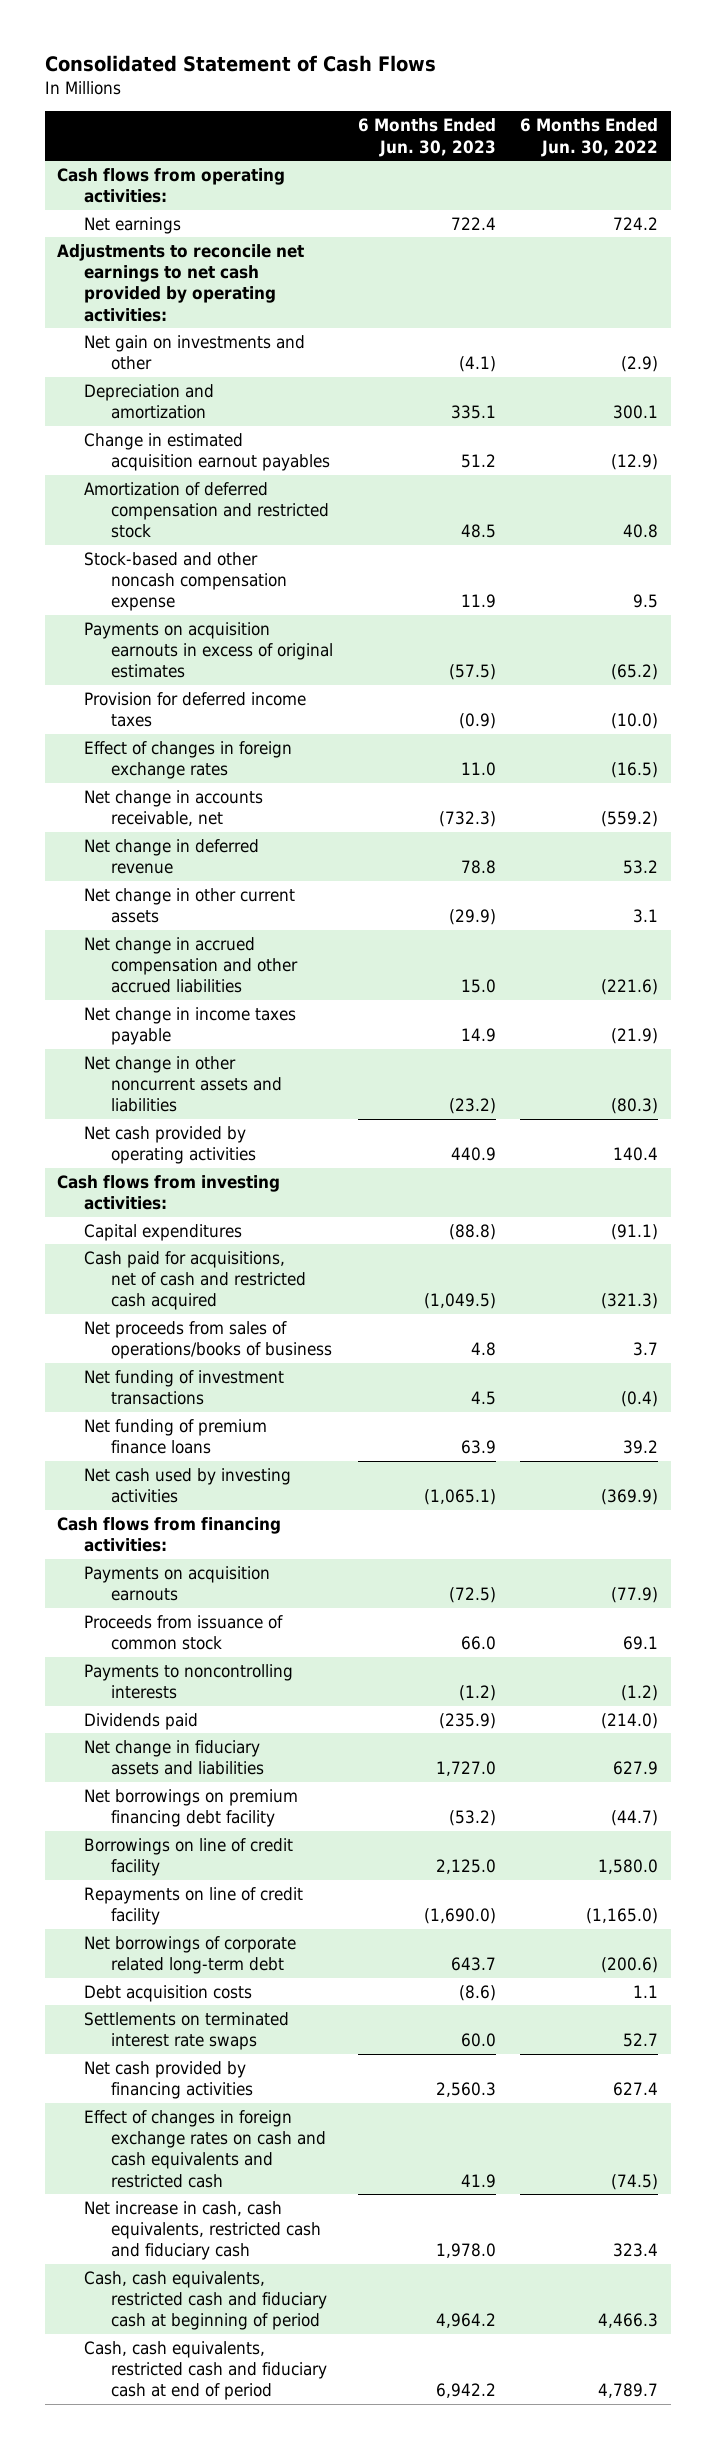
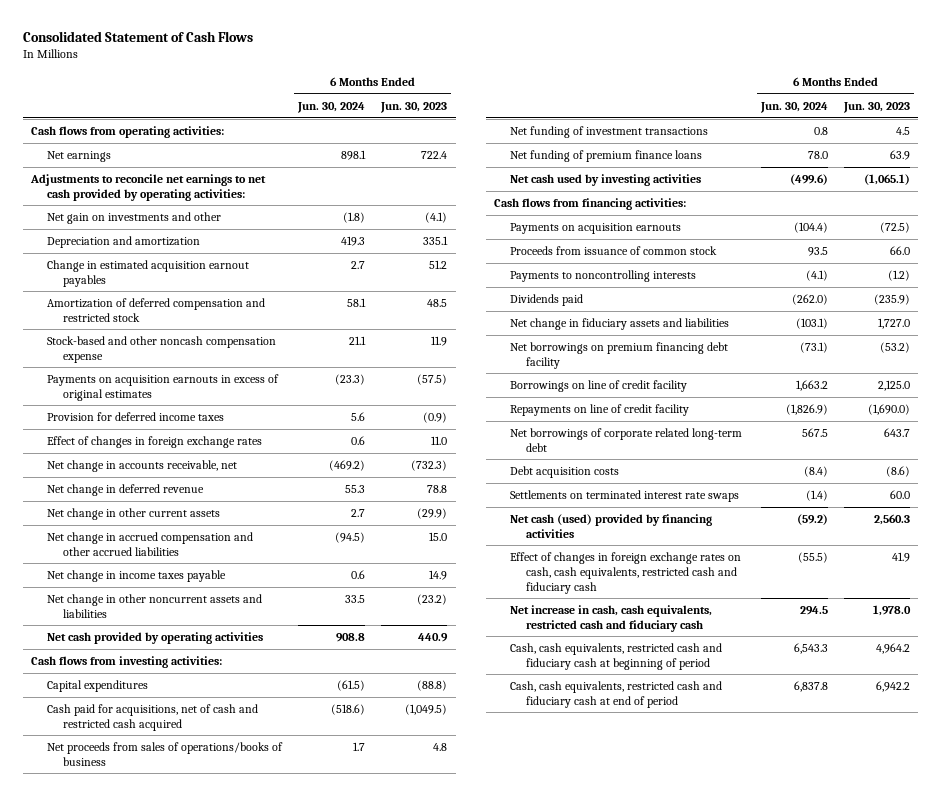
[520,118,659,157] 6 Months Ended Jun. 30, 2022 -> none
none -> [297,101,366,113] Jun. 30, 2024
[84,2060,253,2100] Net cash provided by financing activities -> [509,513,712,538] Net cash (used) provided by financing activities
[84,2109,326,2188] Effect of changes in foreign exchange rates on cash and cash equivalents and restricted cash -> [509,551,741,594] Effect of changes in foreign exchange rates on cash, cash equivalents, restricted cash and fiduciary cash

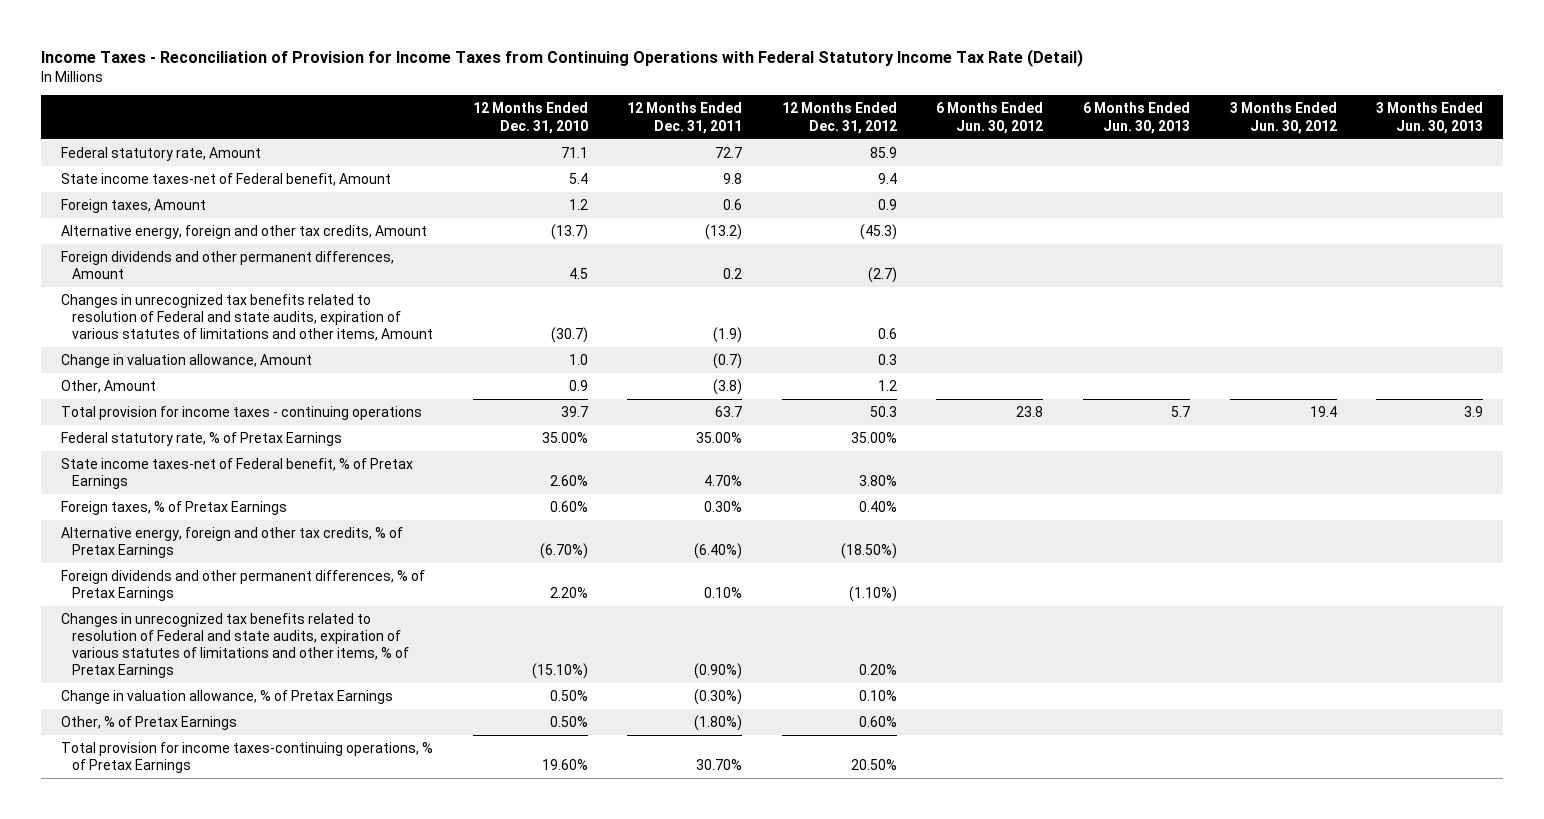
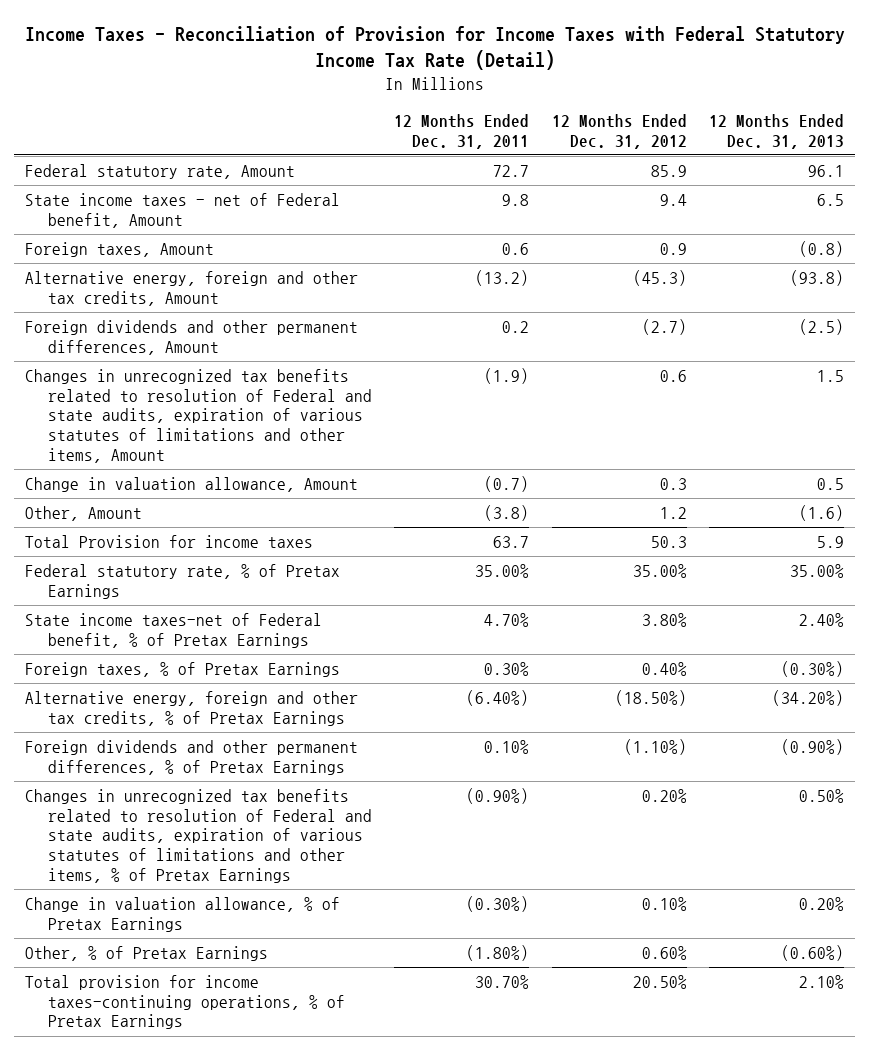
[41,48,1084,67] Income Taxes - Reconciliation of Provision for Income Taxes from Continuing Operations with Federal Statutory Income Tax Rate (Detail) -> [24,26,845,71] Income Taxes - Reconciliation of Provision for Income Taxes with Federal Statutory Income Tax Rate (Detail)
[472,102,588,134] 12 Months Ended Dec. 31, 2010 -> none
[936,102,1044,134] 6 Months Ended Jun. 30, 2012 -> none
[1082,102,1190,134] 6 Months Ended Jun. 30, 2013 -> none
[1229,102,1337,134] 3 Months Ended Jun. 30, 2012 -> none
[1376,102,1484,134] 3 Months Ended Jun. 30, 2013 -> none
none -> [708,113,844,149] 12 Months Ended Dec. 31, 2013
[60,172,391,186] State income taxes-net of Federal benefit, Amount -> [25,192,341,228] State income taxes - net of Federal benefit, Amount
[60,405,422,420] Total provision for income taxes - continuing operations -> [25,534,314,548] Total Provision for income taxes

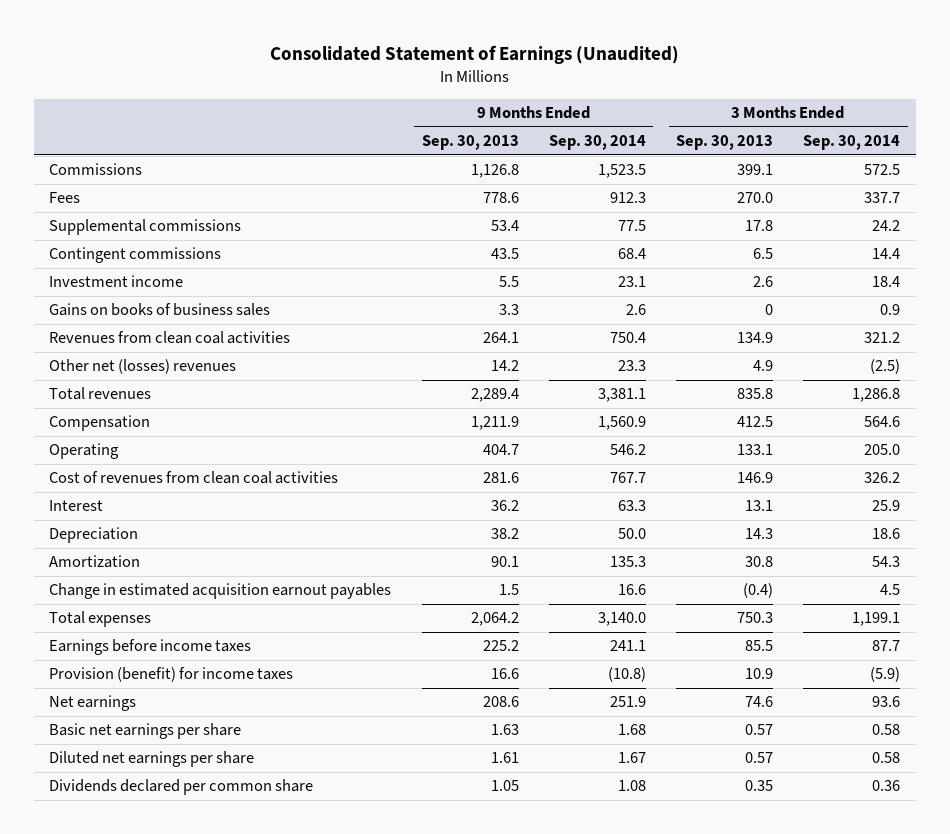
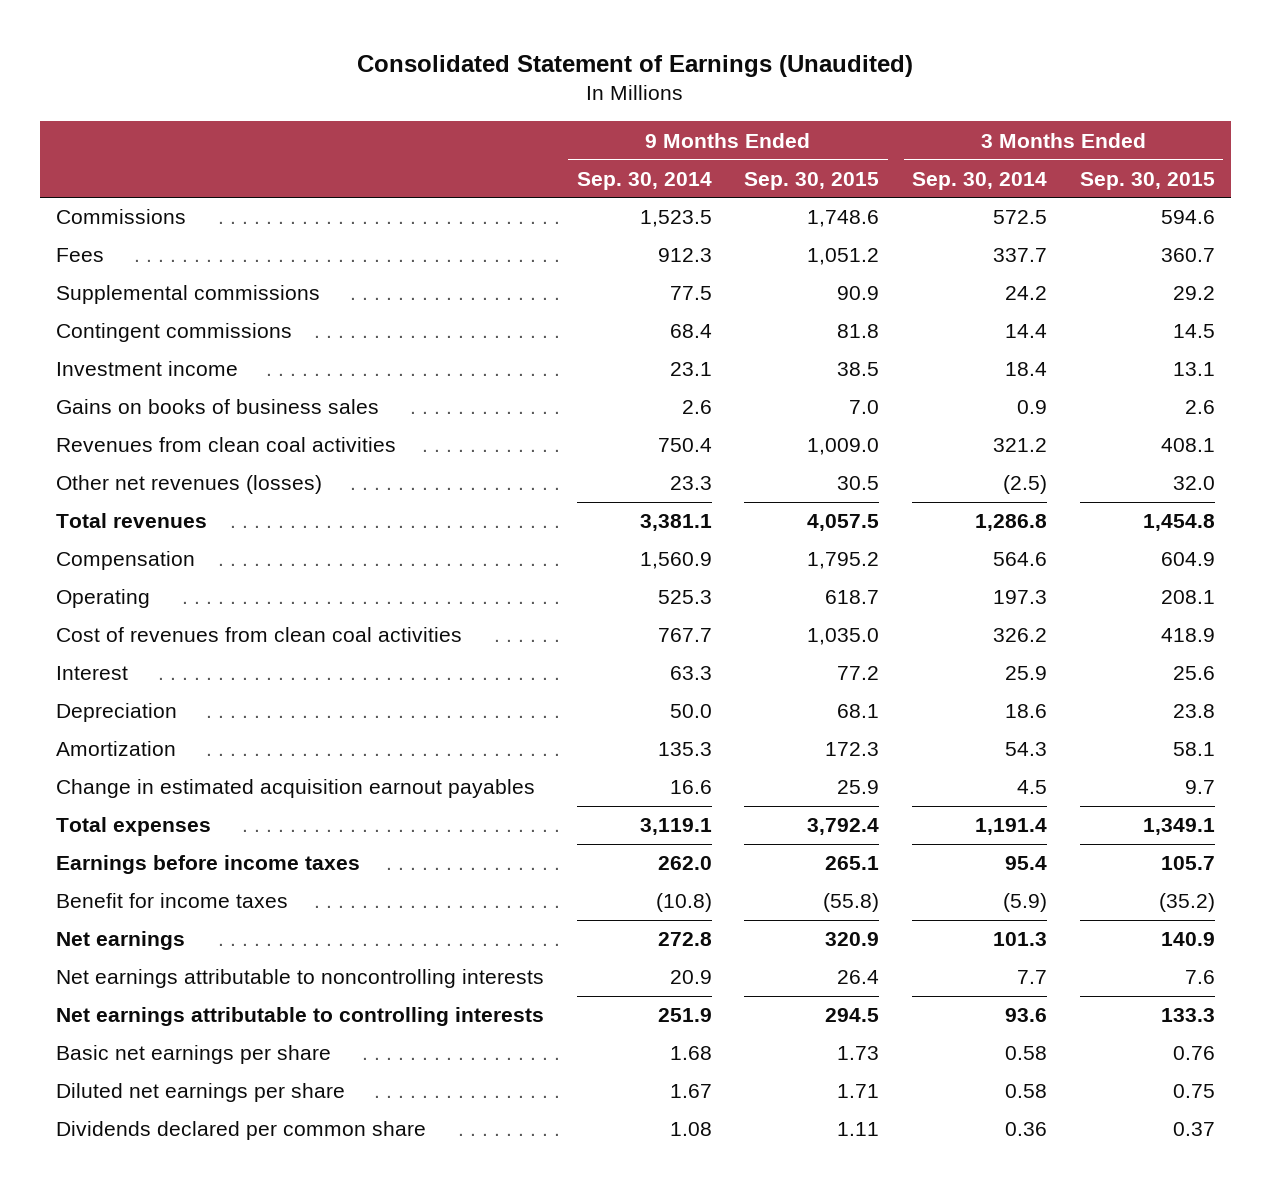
[421,135,519,151] Sep. 30, 2013 -> none
[676,135,774,151] Sep. 30, 2013 -> none
none -> [744,171,880,190] Sep. 30, 2015
none -> [1079,171,1215,190] Sep. 30, 2015
[49,359,237,375] Other net (losses) revenues -> [55,475,322,495] Other net revenues (losses)
[609,444,646,456] 546.2 -> [657,590,712,605] 525.3
[864,444,901,456] 205.0 -> [993,590,1048,605] 197.3
[597,612,646,627] 3,140.0 -> [639,818,712,836] 3,119.1
[852,612,901,627] 1,199.1 -> [975,818,1048,836] 1,191.4
[609,640,646,652] 241.1 -> [657,856,712,871] 262.0
[872,640,901,652] 87.7 -> [1005,856,1048,871] 95.4
[49,667,294,683] Provision (benefit) for income taxes -> [55,893,288,909] Benefit for income taxes
[609,696,646,708] 251.9 -> [657,932,712,947] 272.8
[872,696,901,708] 93.6 -> [993,932,1048,947] 101.3
none -> [55,969,544,989] Net earnings attributable to noncontrolling interests
none -> [55,1007,544,1027] Net earnings attributable to controlling interests

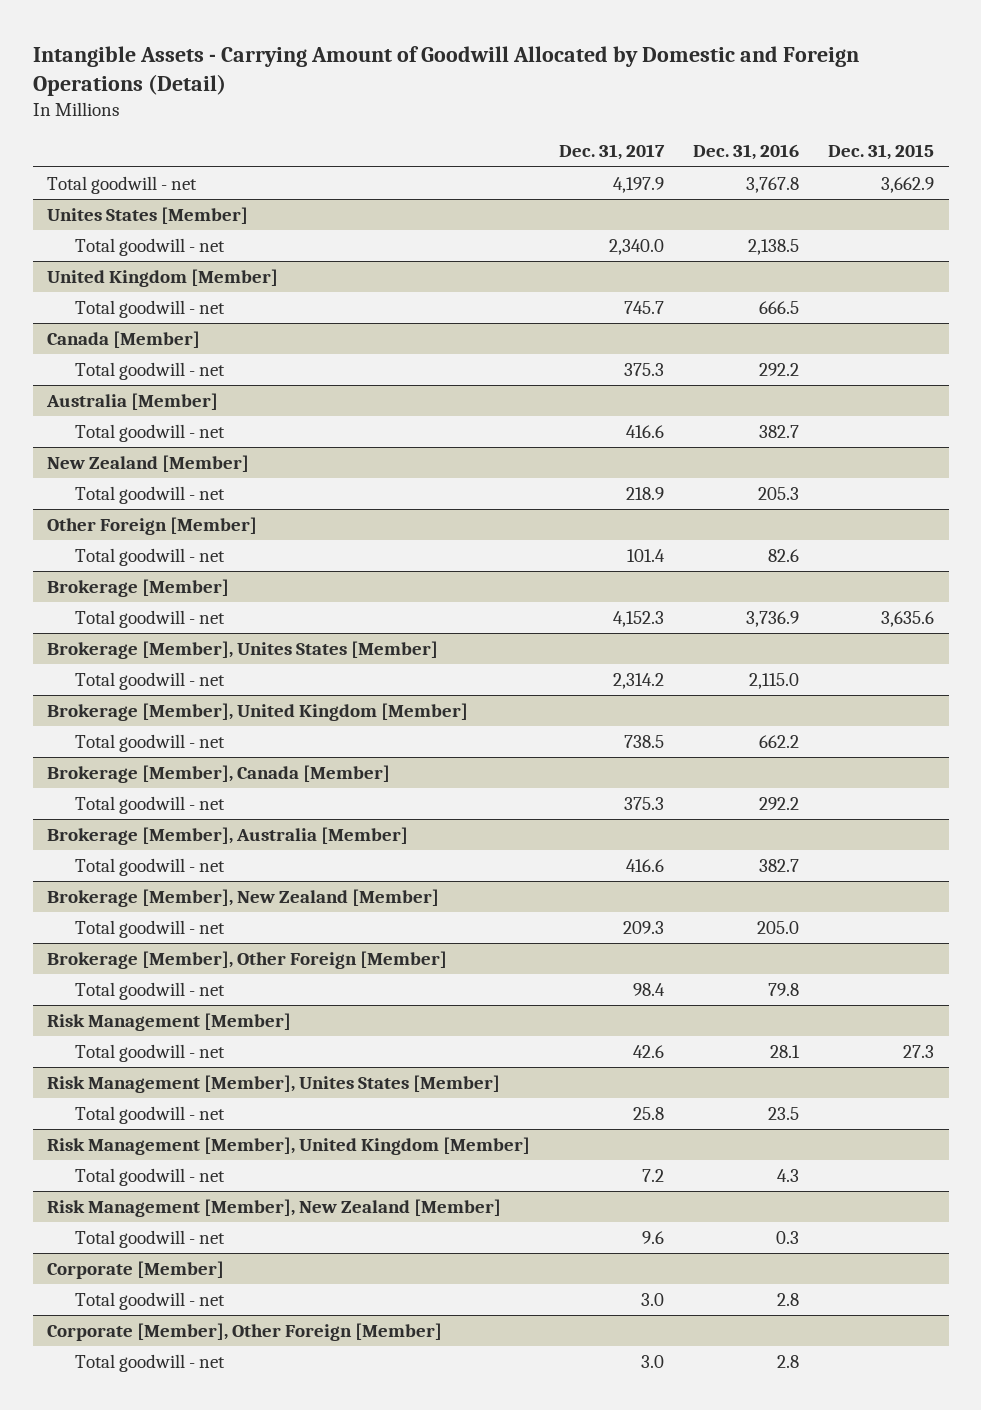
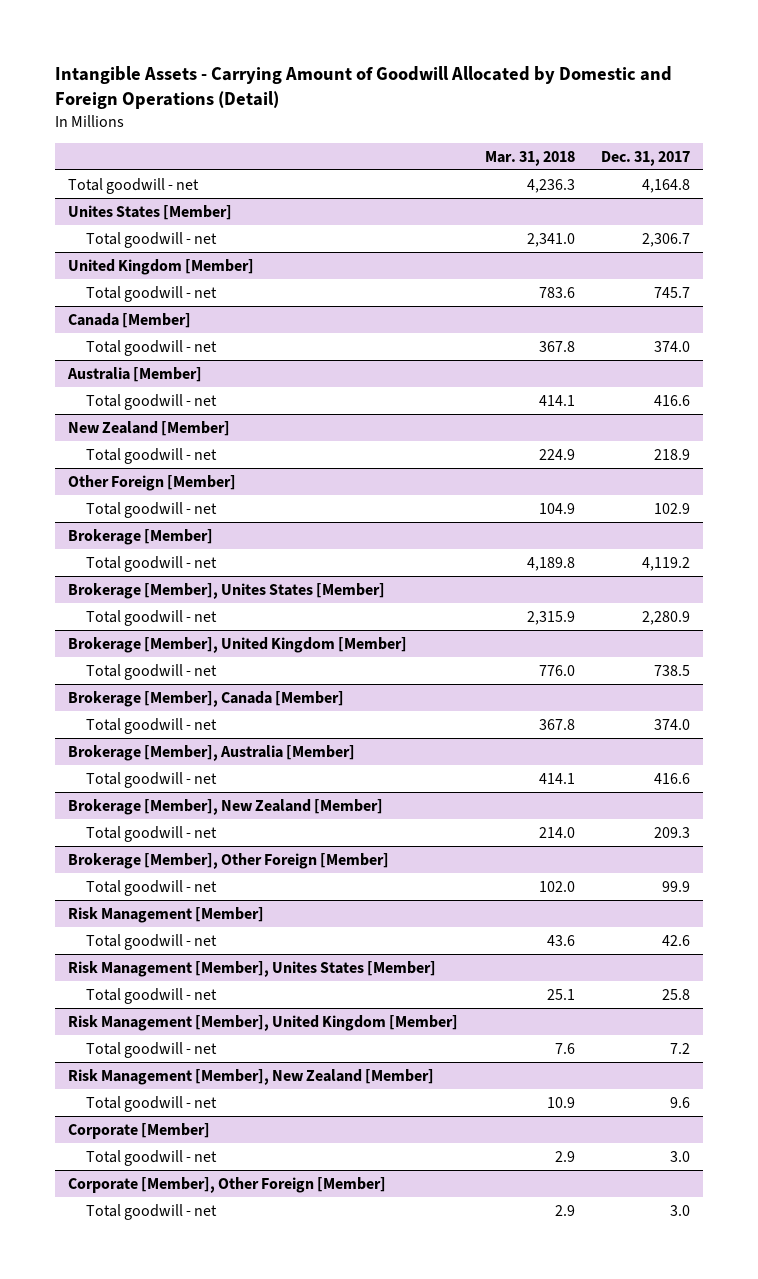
[693,144,800,161] Dec. 31, 2016 -> none
[828,144,935,161] Dec. 31, 2015 -> none
none -> [484,150,575,166] Mar. 31, 2018
[613,177,665,194] 4,197.9 -> [641,178,690,193] 4,164.8
[609,239,665,256] 2,340.0 -> [641,232,690,247] 2,306.7
[624,363,665,377] 375.3 -> [653,340,690,352] 374.0
[627,549,666,563] 101.4 -> [653,502,690,514] 102.9
[613,611,665,628] 4,152.3 -> [641,556,690,571] 4,119.2
[613,673,665,690] 2,314.2 -> [641,610,690,625] 2,280.9
[624,797,665,811] 375.3 -> [653,718,690,730] 374.0
[633,983,666,997] 98.4 -> [661,880,690,892] 99.9

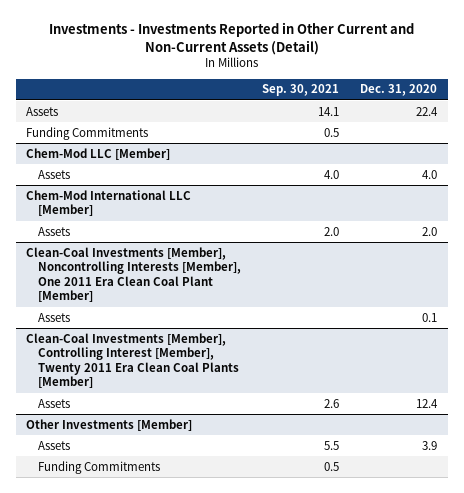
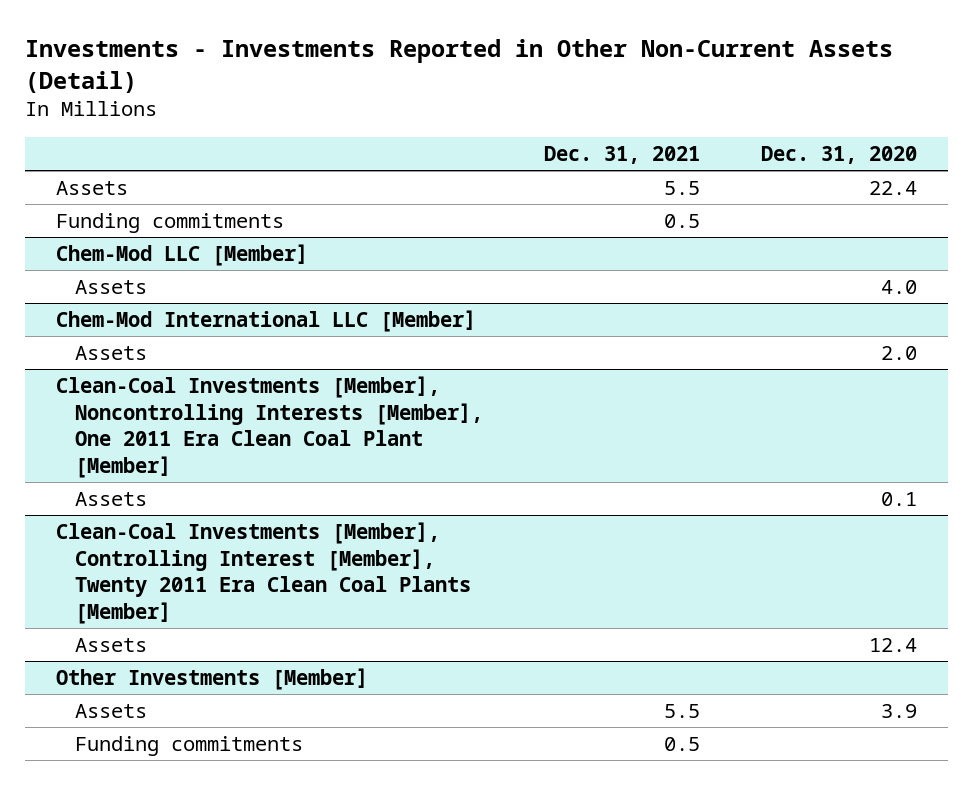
[48,21,414,55] Investments - Investments Reported in Other Current and Non-Current Assets (Detail) -> [25,38,894,93] Investments - Investments Reported in Other Non-Current Assets (Detail)
[262,84,340,97] Sep. 30, 2021 -> none
none -> [544,145,701,164] Dec. 31, 2021
[26,126,149,140] Funding Commitments -> [55,213,284,234] Funding commitments
[38,460,161,474] Funding Commitments -> [75,736,304,757] Funding commitments

